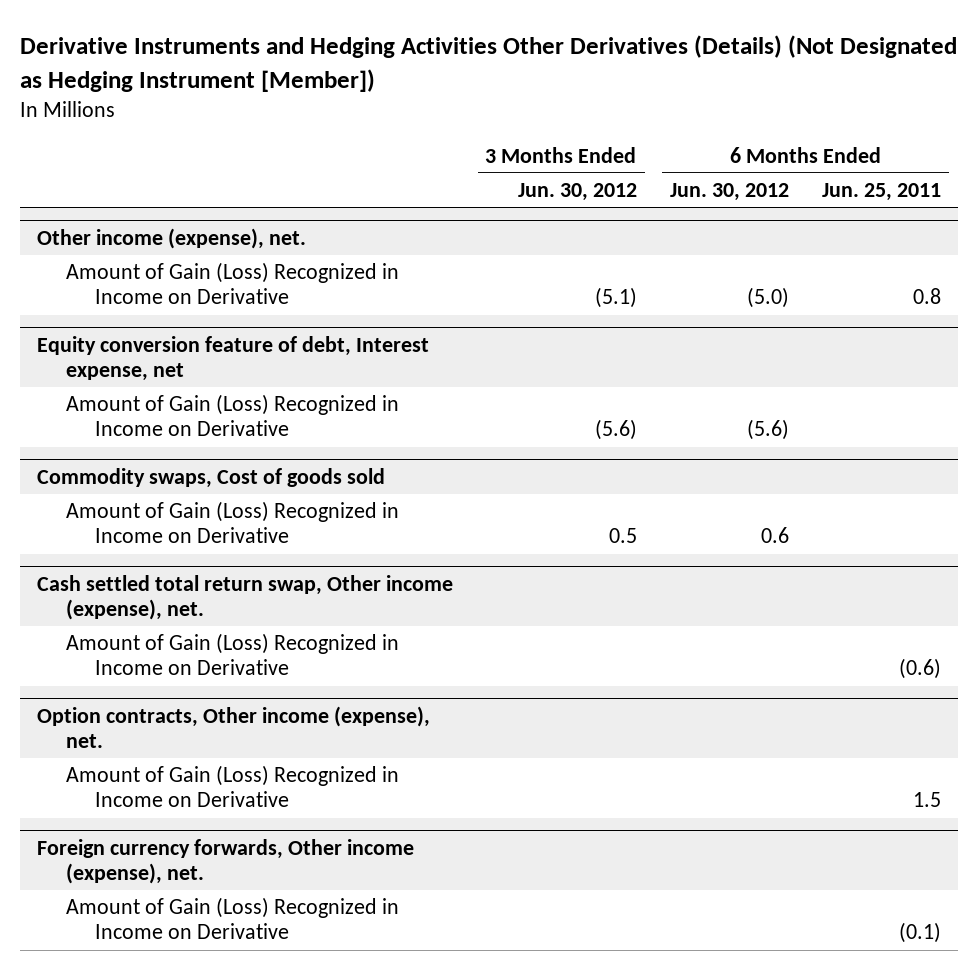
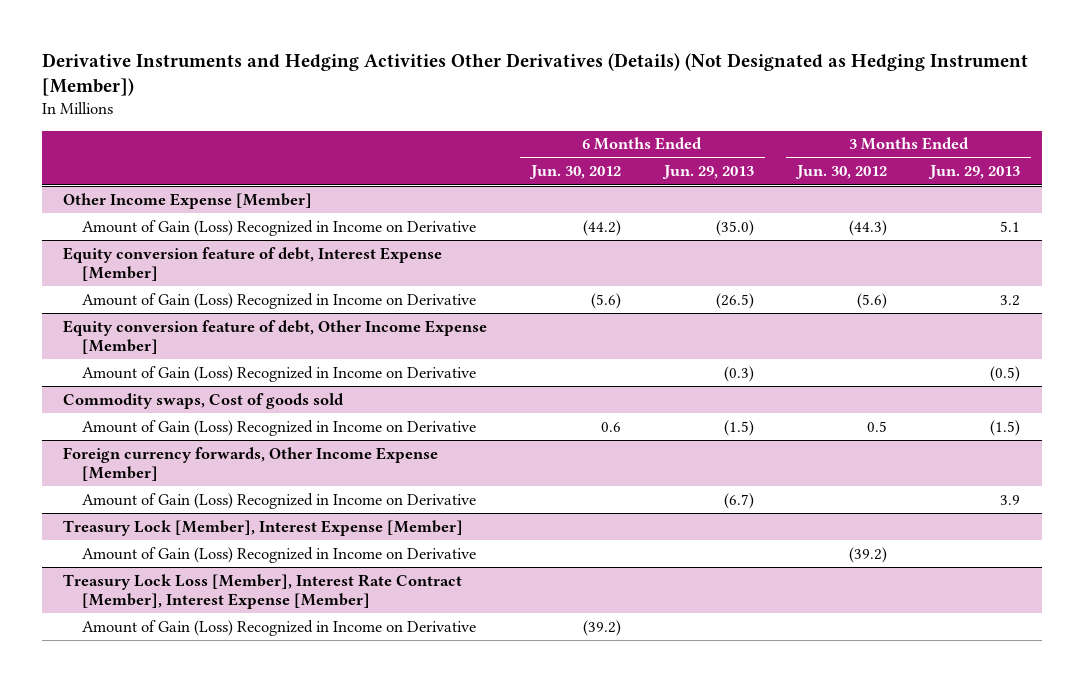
[822,183,942,202] Jun. 25, 2011 -> none
none -> [661,165,754,180] Jun. 29, 2013
none -> [928,165,1021,180] Jun. 29, 2013
[36,227,306,249] Other income (expense), net. -> [63,192,313,209] Other Income Expense [Member]
[594,287,637,309] (5.1) -> [849,219,888,236] (44.3)
[747,287,790,309] (5.0) -> [582,219,621,236] (44.2)
[36,335,429,381] Equity conversion feature of debt, Interest expense, net -> [63,246,443,281] Equity conversion feature of debt, Interest Expense [Member]
none -> [63,319,488,354] Equity conversion feature of debt, Other Income Expense [Member]
none -> [81,365,476,382] Amount of Gain (Loss) Recognized in Income on Derivative
[36,574,453,620] Cash settled total return swap, Other income (expense), net. -> none
[65,633,399,676] Amount of Gain (Loss) Recognized in Income on Derivative -> none
[36,705,430,748] Option contracts, Other income (expense), net. -> none
[65,765,399,808] Amount of Gain (Loss) Recognized in Income on Derivative -> none
[36,838,414,884] Foreign currency forwards, Other income (expense), net. -> [63,446,439,481] Foreign currency forwards, Other Income Expense [Member]
none -> [63,519,464,536] Treasury Lock [Member], Interest Expense [Member]
none -> [81,546,476,563] Amount of Gain (Loss) Recognized in Income on Derivative
none -> [63,573,463,609] Treasury Lock Loss [Member], Interest Rate Contract [Member], Interest Expense [Member]
none -> [81,619,476,636] Amount of Gain (Loss) Recognized in Income on Derivative

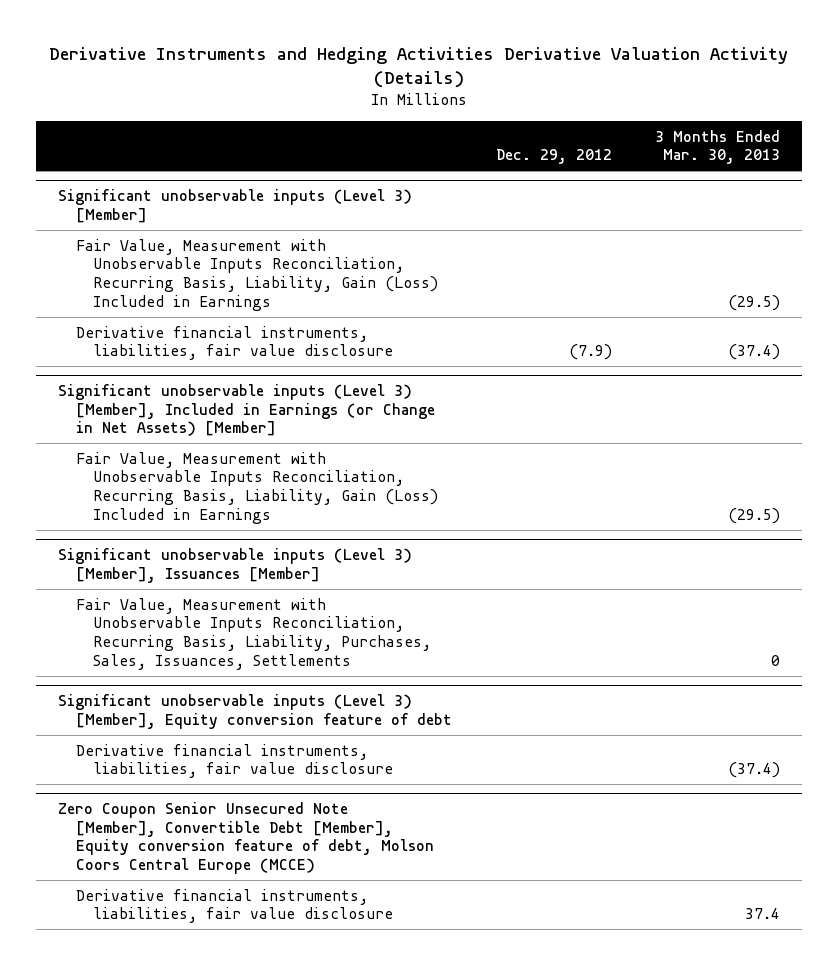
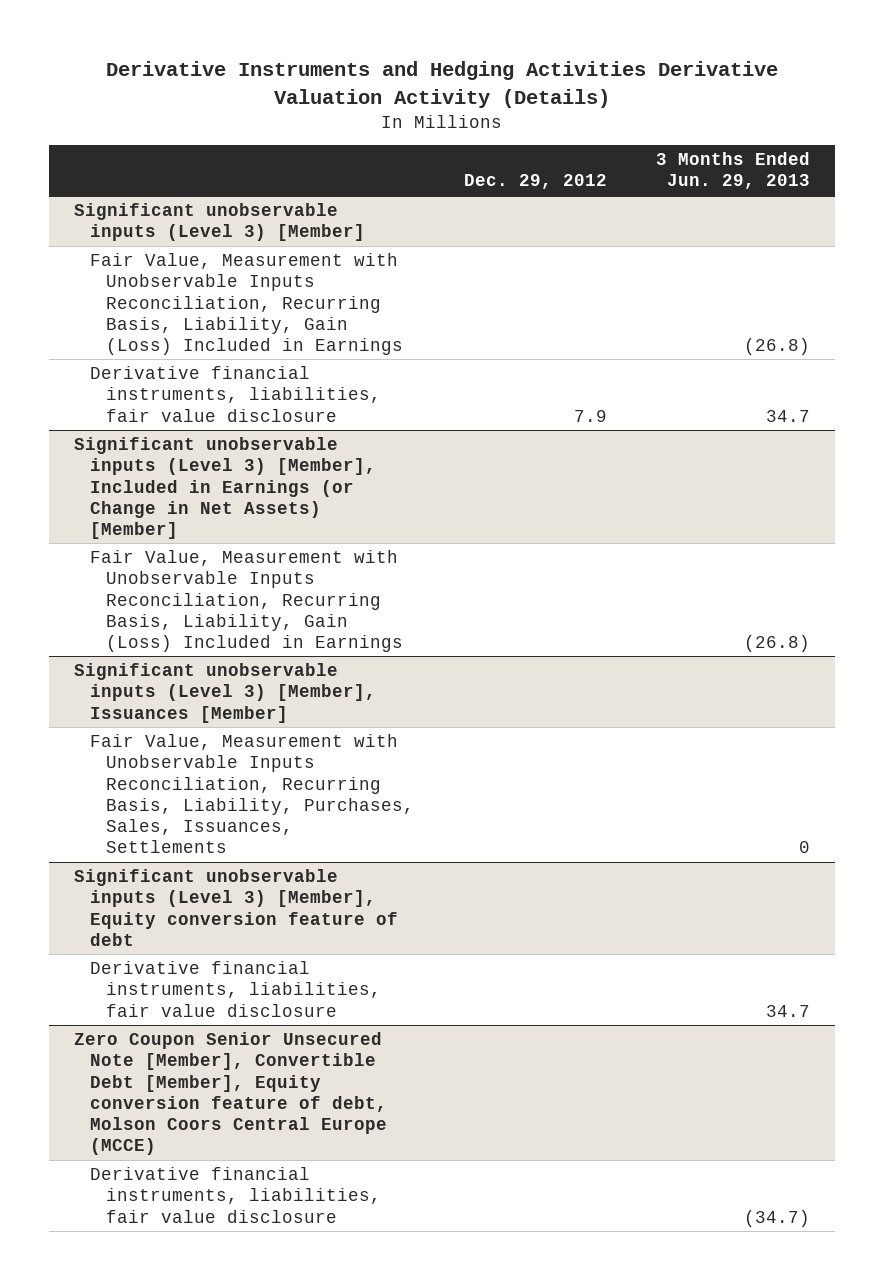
[655,129,781,165] 3 Months Ended Mar. 30, 2013 -> none
none -> [655,152,810,190] 3 Months Ended Jun. 29, 2013
[568,344,612,361] (7.9) -> [573,409,607,422] 7.9

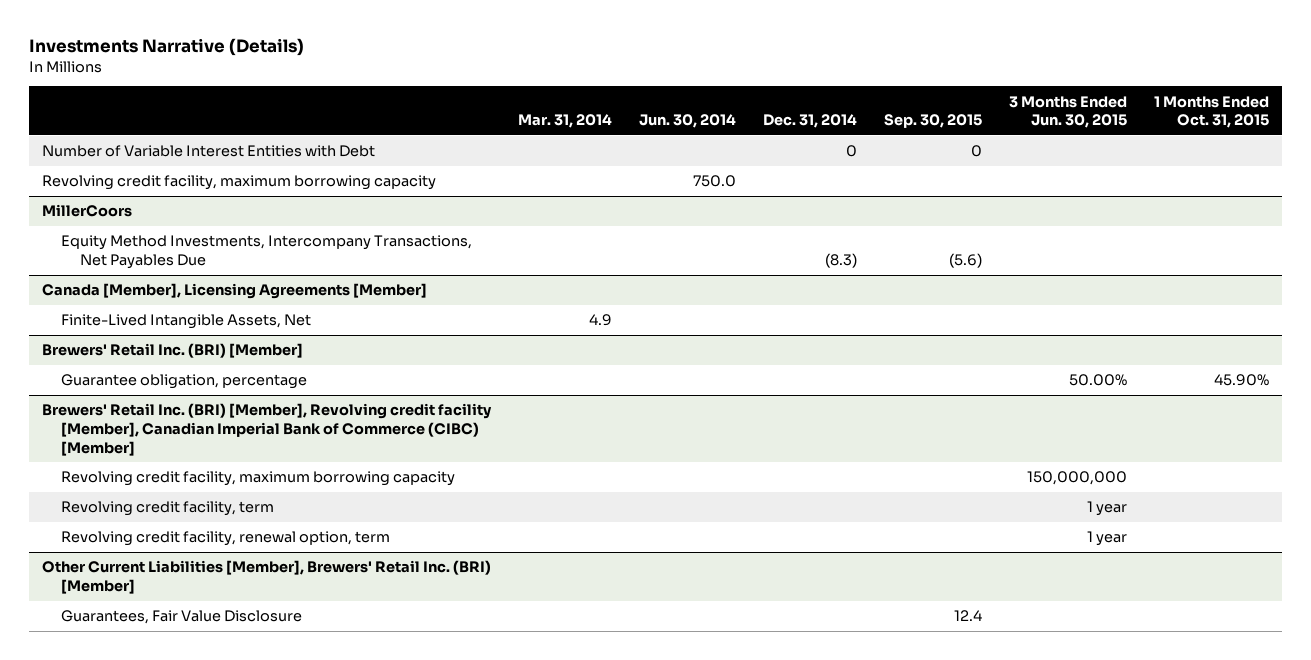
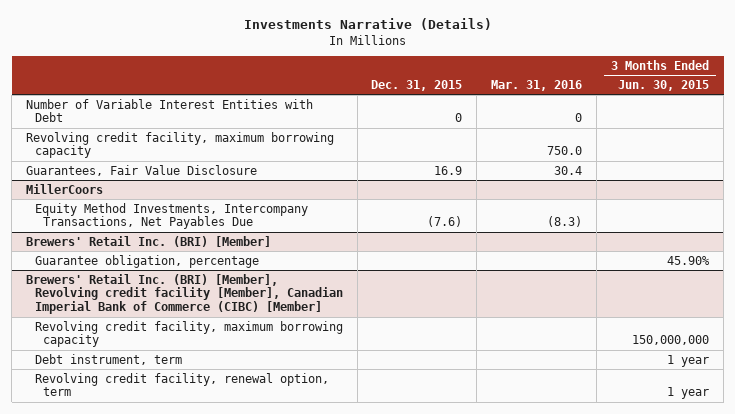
[518,114,613,129] Mar. 31, 2014 -> none
[639,114,737,129] Jun. 30, 2014 -> none
[763,114,858,129] Dec. 31, 2014 -> none
[883,114,982,129] Sep. 30, 2015 -> none
[1153,95,1269,129] 1 Months Ended Oct. 31, 2015 -> none
none -> [371,79,463,91] Dec. 31, 2015
none -> [491,79,583,91] Mar. 31, 2016
none -> [26,164,258,176] Guarantees, Fair Value Disclosure
[42,283,428,300] Canada [Member], Licensing Agreements [Member] -> none
[61,314,312,330] Finite-Lived Intangible Assets, Net -> none
[1068,374,1127,387] 50.00% -> [667,255,711,265] 45.90%
[61,501,275,517] Revolving credit facility, term -> [34,353,182,365] Debt instrument, term
[42,560,492,594] Other Current Liabilities [Member], Brewers' Retail Inc. (BRI) [Member] -> none
[61,610,303,625] Guarantees, Fair Value Disclosure -> none

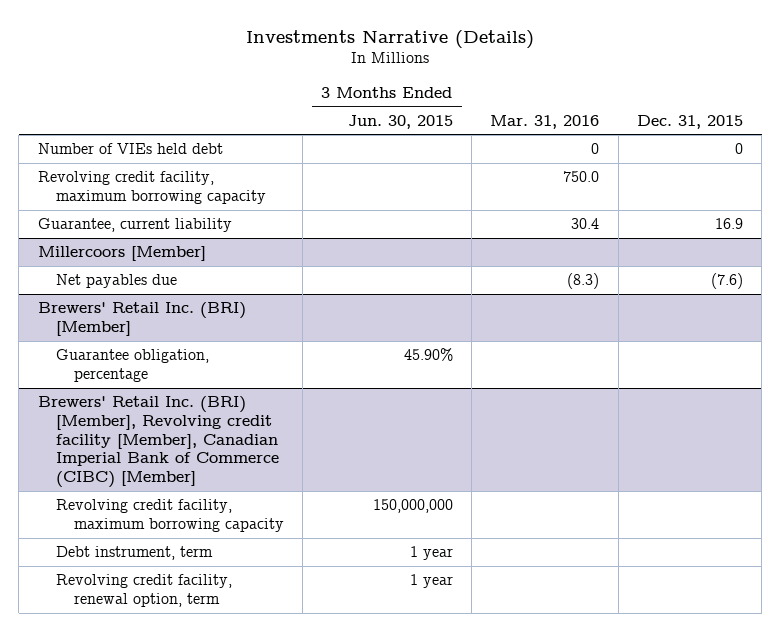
[26,98,314,123] Number of Variable Interest Entities with Debt -> [37,143,223,155] Number of VIEs held debt
[26,164,258,176] Guarantees, Fair Value Disclosure -> [37,218,232,233] Guarantee, current liability
[26,183,104,194] MillerCoors -> [37,246,206,262] Millercoors [Member]
[34,202,308,230] Equity Method Investments, Intercompany Transactions, Net Payables Due -> [55,274,177,289] Net payables due

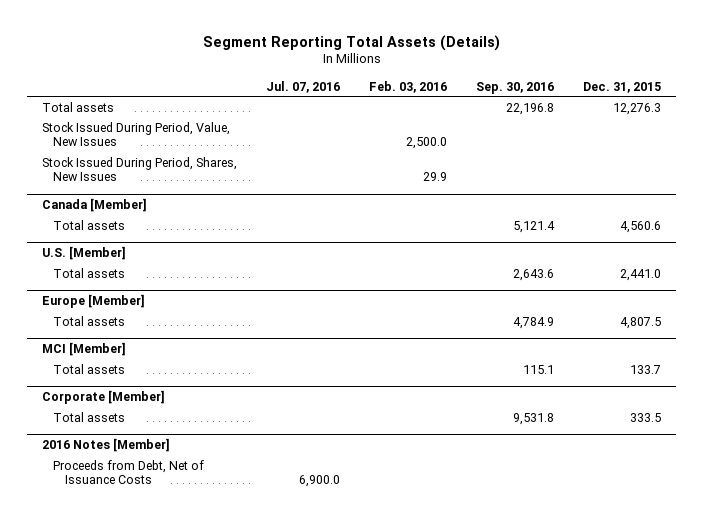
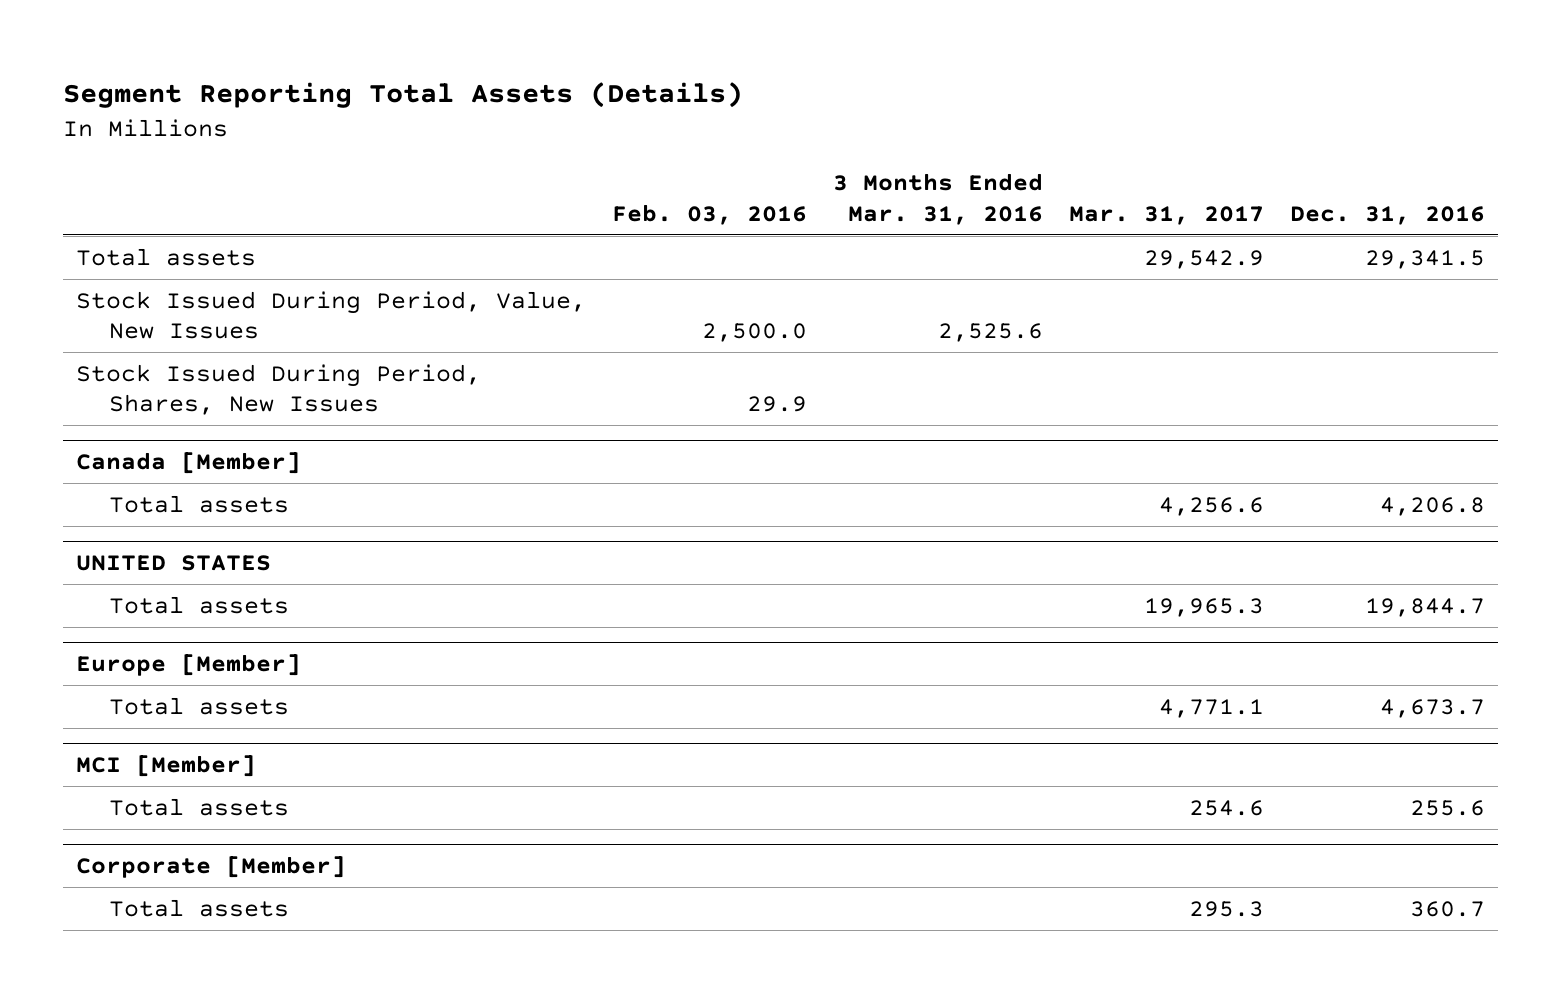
[265,80,340,93] Jul. 07, 2016 -> none
[476,81,555,94] Sep. 30, 2016 -> none
[583,81,662,93] Dec. 31, 2015 -> none
none -> [832,173,1043,225] 3 Months Ended Mar. 31, 2016
none -> [1068,205,1264,225] Mar. 31, 2017
none -> [1289,205,1485,225] Dec. 31, 2016
[41,245,126,260] U.S. [Member] -> [76,555,272,572] UNITED STATES
[41,437,170,452] 2016 Notes [Member] -> none
[53,459,205,485] Proceeds from Debt, Net of Issuance Costs -> none

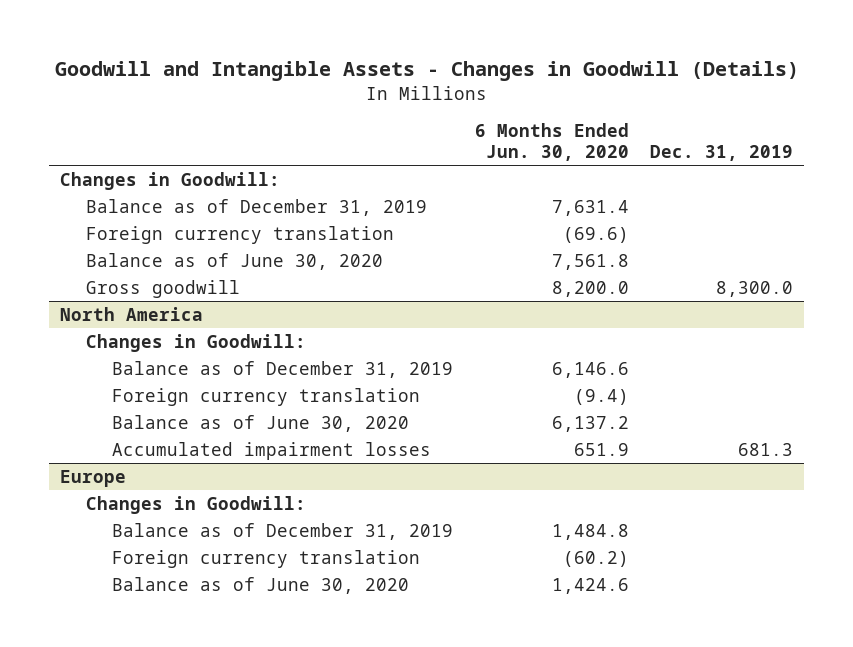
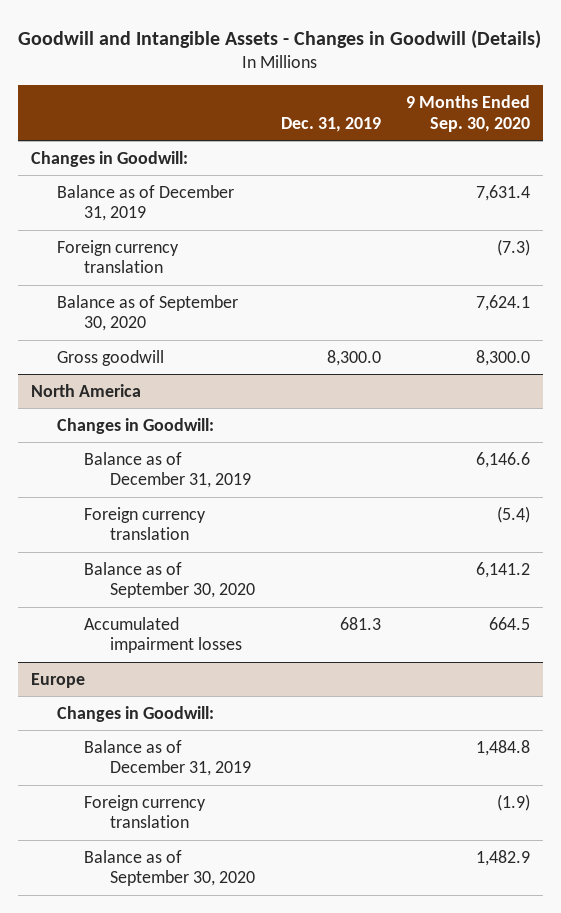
[474,123,629,162] 6 Months Ended Jun. 30, 2020 -> none
none -> [406,95,531,132] 9 Months Ended Sep. 30, 2020
[86,252,384,270] Balance as of June 30, 2020 -> [57,294,239,332] Balance as of September 30, 2020
[112,414,410,432] Balance as of June 30, 2020 -> [83,561,256,599] Balance as of September 30, 2020
[112,576,410,594] Balance as of June 30, 2020 -> [83,849,256,887] Balance as of September 30, 2020

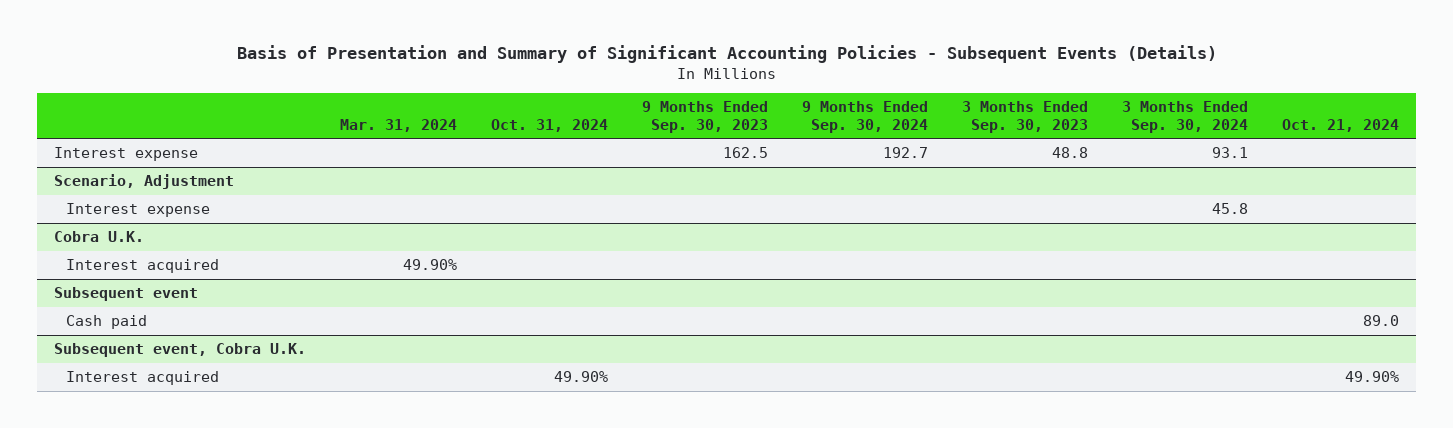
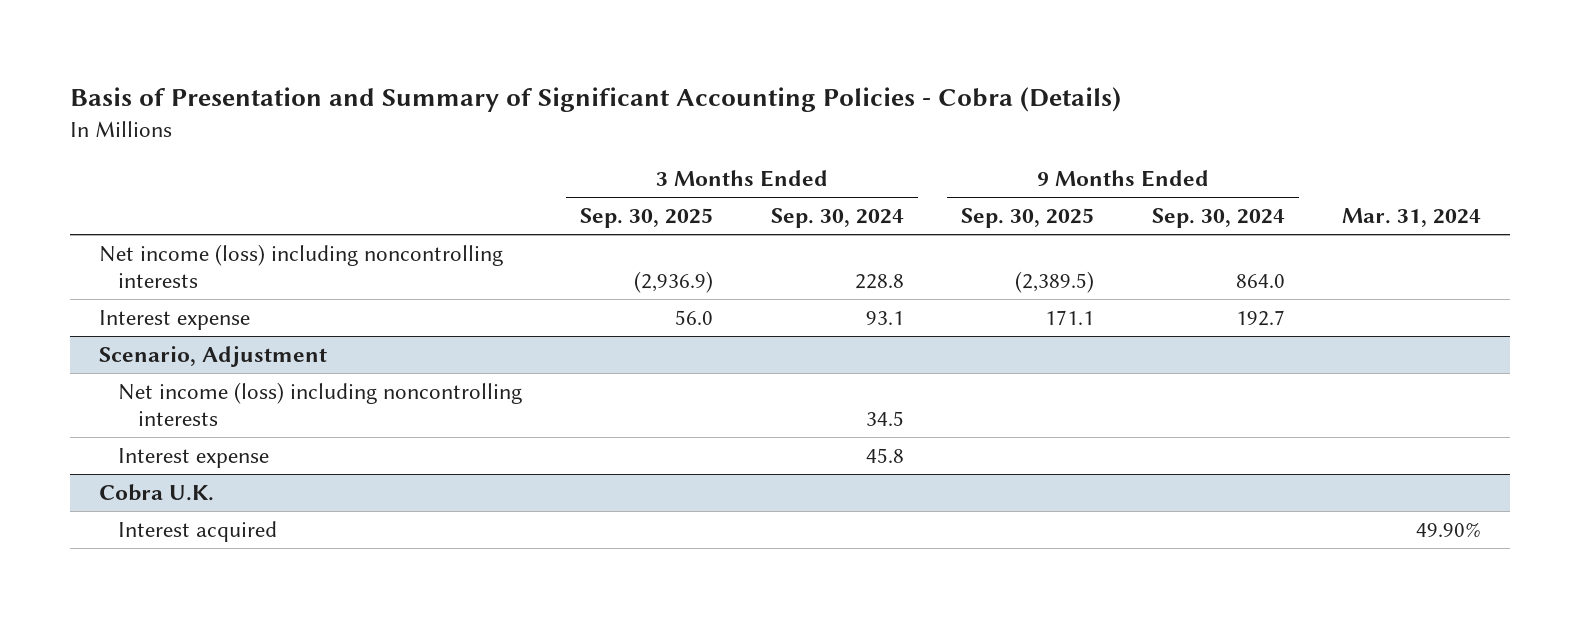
[236,45,1217,64] Basis of Presentation and Summary of Significant Accounting Policies - Subsequent Events (Details) -> [69,86,1121,112] Basis of Presentation and Summary of Significant Accounting Policies - Cobra (Details)
[491,118,609,132] Oct. 31, 2024 -> none
[642,101,769,133] 9 Months Ended Sep. 30, 2023 -> none
[962,101,1089,133] 3 Months Ended Sep. 30, 2023 -> none
[1281,118,1399,132] Oct. 21, 2024 -> none
none -> [579,208,713,229] Sep. 30, 2025
none -> [961,208,1095,229] Sep. 30, 2025
none -> [98,244,503,289] Net income (loss) including noncontrolling interests
none -> [118,382,523,427] Net income (loss) including noncontrolling interests
[54,287,199,302] Subsequent event -> none
[66,315,148,330] Cash paid -> none
[54,343,307,358] Subsequent event, Cobra U.K. -> none
[66,371,220,386] Interest acquired -> none

